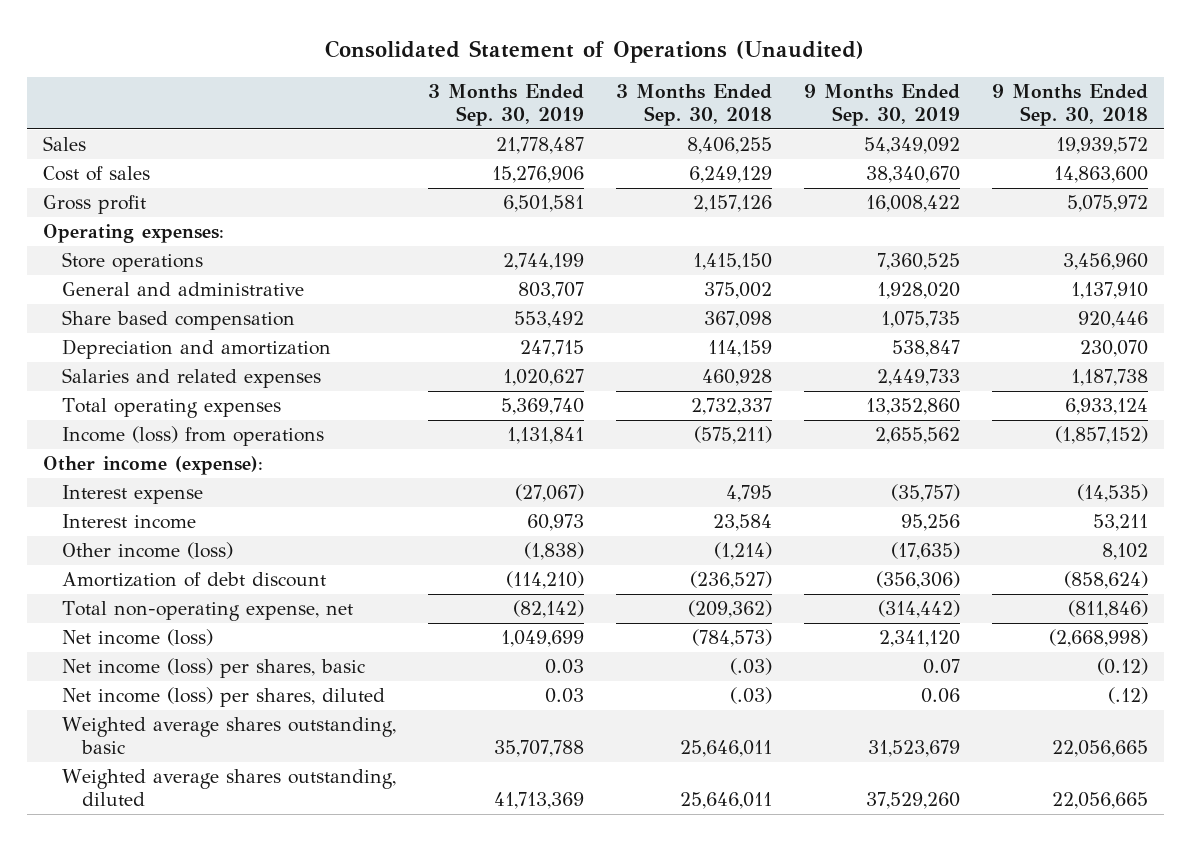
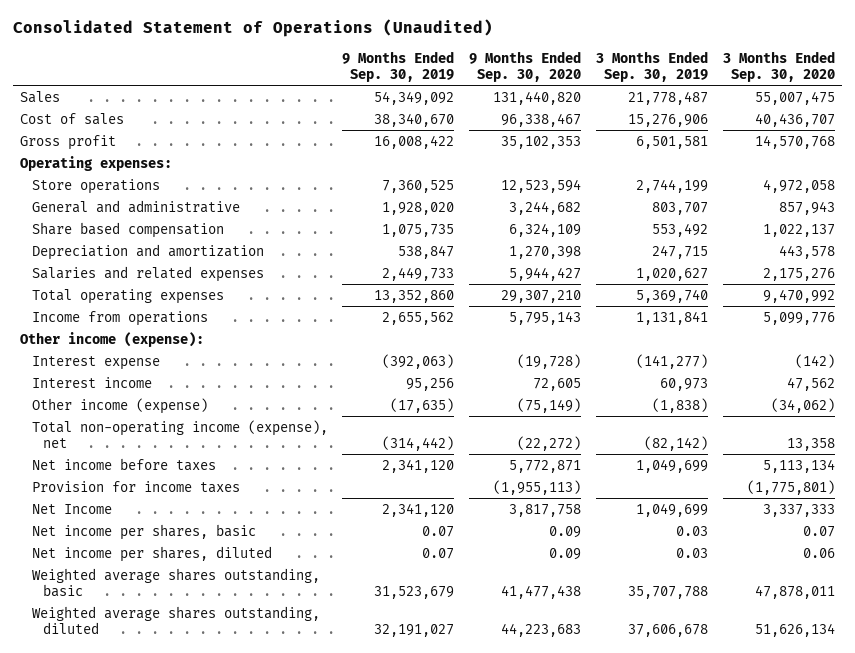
[616,83,773,126] 3 Months Ended Sep. 30, 2018 -> none
[992,83,1149,126] 9 Months Ended Sep. 30, 2018 -> none
none -> [469,50,582,83] 9 Months Ended Sep. 30, 2020
none -> [722,50,835,83] 3 Months Ended Sep. 30, 2020
[62,426,325,447] Income (loss) from operations -> [31,310,208,326] Income from operations
[515,484,585,503] (27,067) -> [636,353,709,369] (141,277)
[891,484,961,503] (35,757) -> [382,353,455,369] (392,063)
[62,572,327,588] Amortization of debt discount -> none
[62,542,234,560] Other income (loss) -> [31,397,208,414] Other income (expense)
[62,601,354,622] Total non-operating expense, net -> [31,419,328,449] Total non-operating income (expense), net
none -> [31,457,216,471] Net income before taxes
none -> [31,480,240,493] Provision for income taxes
[62,629,214,647] Net income (loss) -> [31,503,112,514] Net Income
[62,658,366,679] Net income (loss) per shares, basic -> [31,523,256,540] Net income per shares, basic
[62,687,386,708] Net income (loss) per shares, diluted -> [31,545,272,562] Net income per shares, diluted
[921,688,961,704] 0.06 -> [422,547,455,559] 0.07
[494,792,585,810] 41,713,369 -> [628,624,709,638] 37,606,678
[866,792,961,810] 37,529,260 -> [374,624,455,638] 32,191,027

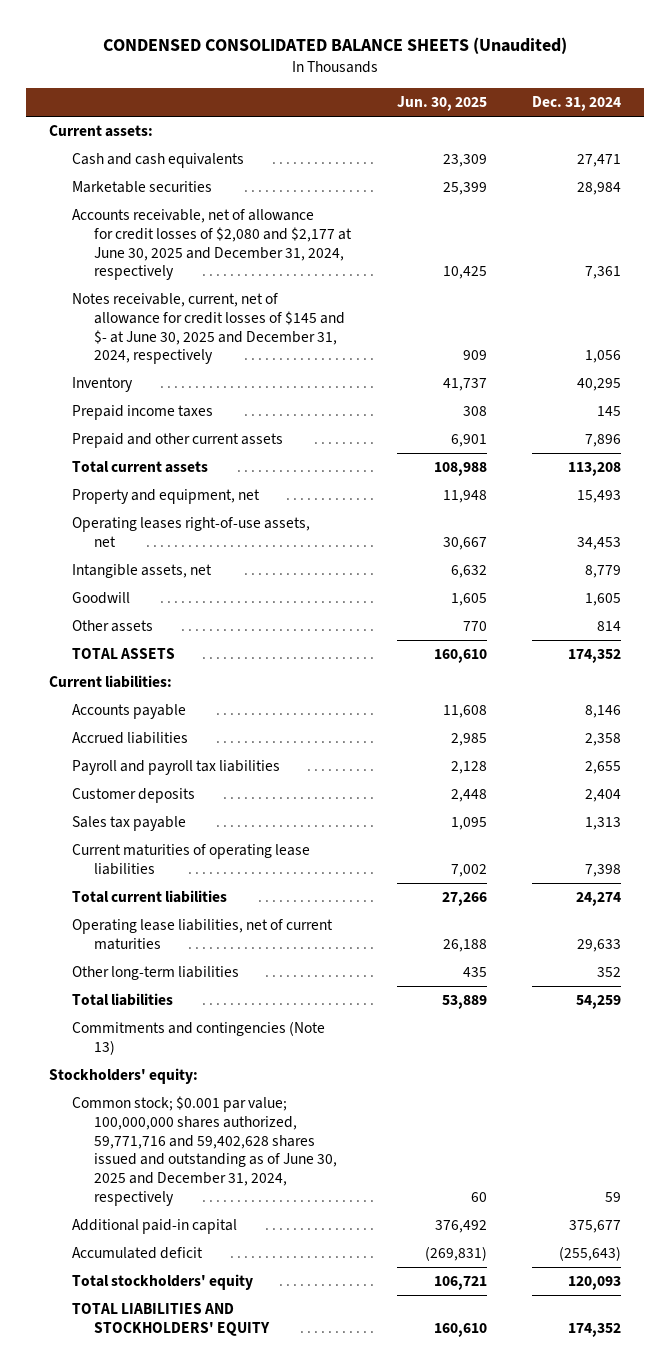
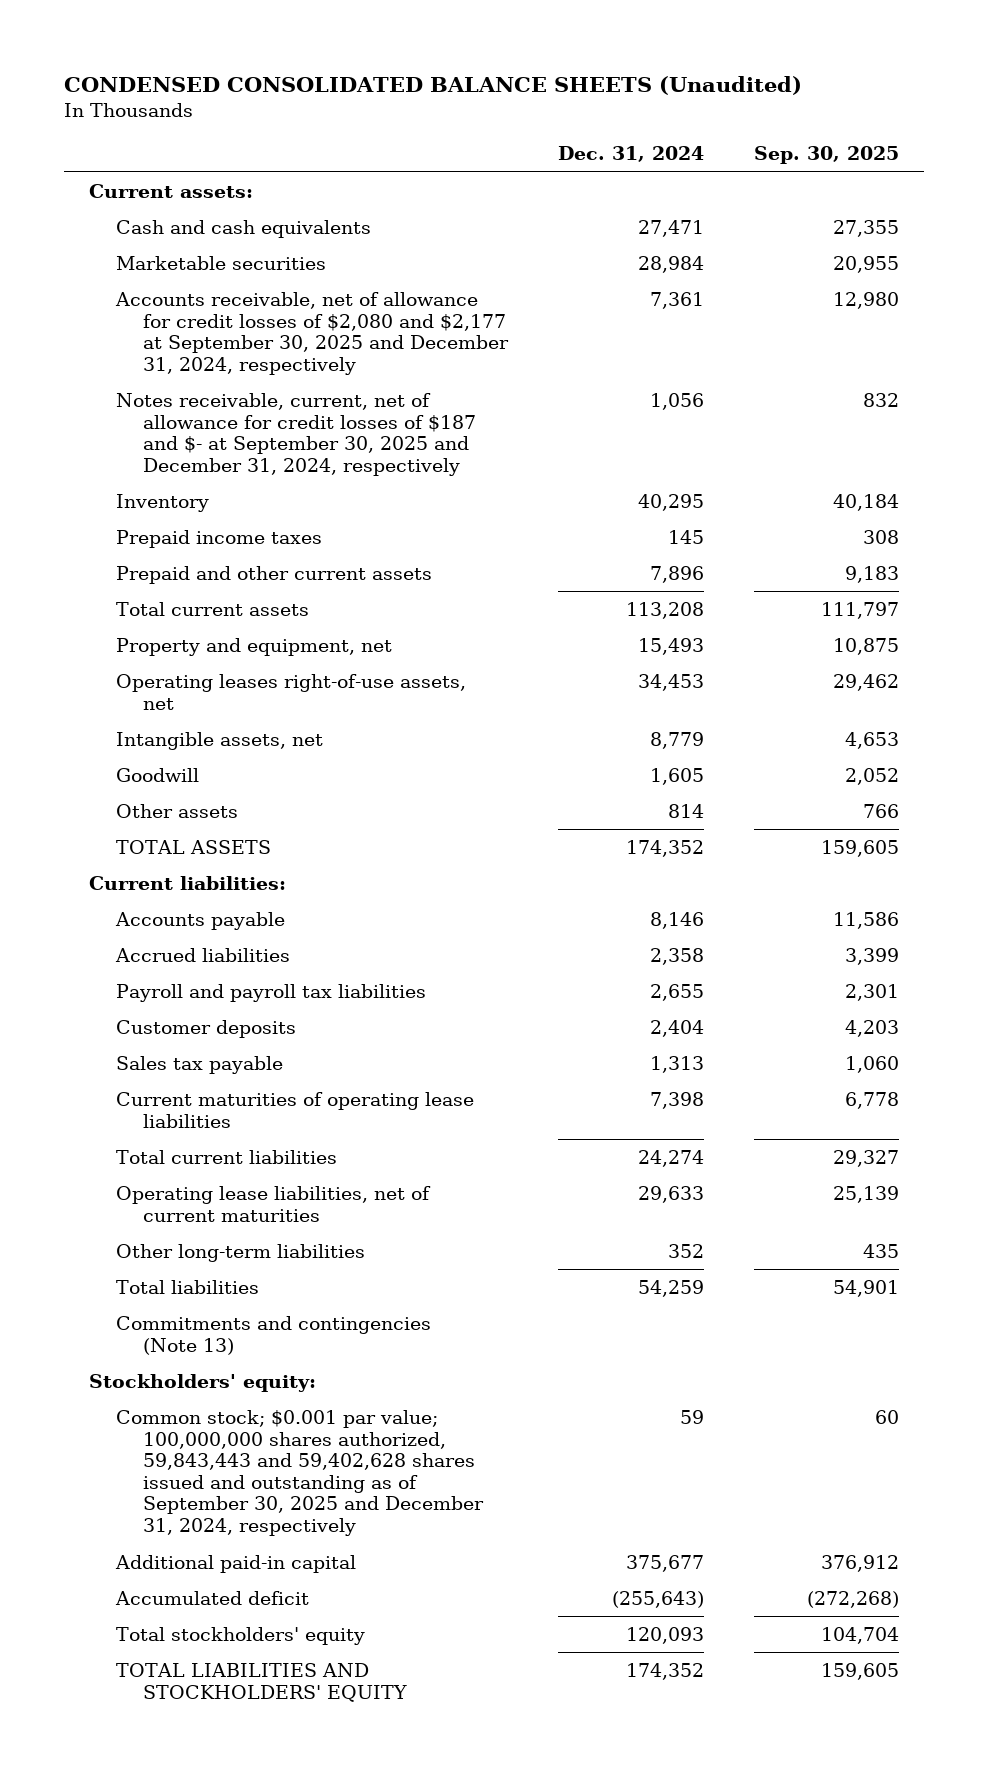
[396,95,487,111] Jun. 30, 2025 -> none
none -> [753,146,899,165] Sep. 30, 2025
[71,209,353,281] Accounts receivable, net of allowance for credit losses of $2,080 and $2,177 at June 30, 2025 and December 31, 2024, respectively -> [114,291,509,375] Accounts receivable, net of allowance for credit losses of $2,080 and $2,177 at September 30, 2025 and December 31, 2024, respectively
[71,293,346,365] Notes receivable, current, net of allowance for credit losses of $145 and $- at June 30, 2025 and December 31, 2024, respectively -> [115,392,476,476] Notes receivable, current, net of allowance for credit losses of $187 and $- at September 30, 2025 and December 31, 2024, respectively
[71,1096,338,1206] Common stock; $0.001 par value; 100,000,000 shares authorized, 59,771,716 and 59,402,628 shares issued and outstanding as of June 30, 2025 and December 31, 2024, respectively -> [115,1409,484,1537] Common stock; $0.001 par value; 100,000,000 shares authorized, 59,843,443 and 59,402,628 shares issued and outstanding as of September 30, 2025 and December 31, 2024, respectively

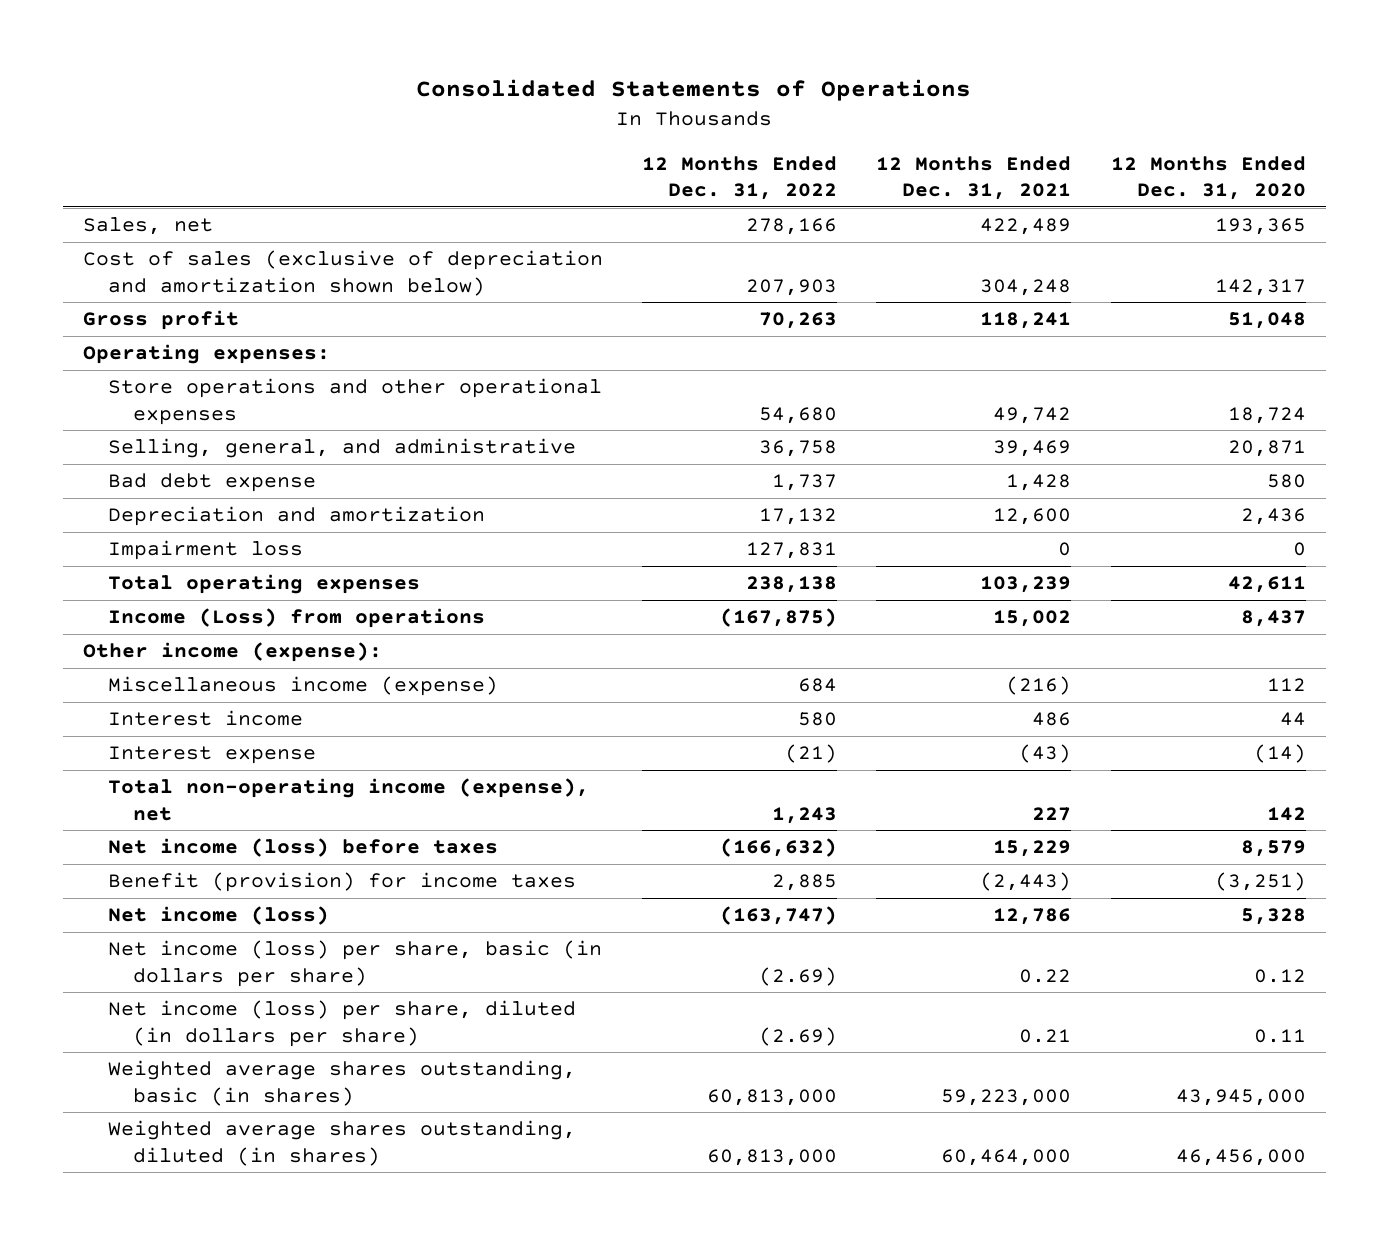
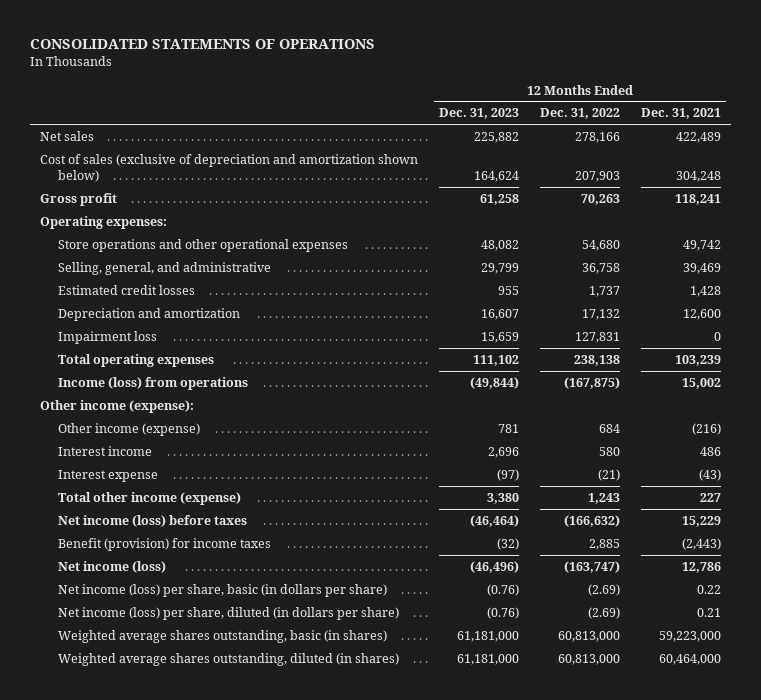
[416,79,972,102] Consolidated Statements of Operations -> [29,39,375,50] CONSOLIDATED STATEMENTS OF OPERATIONS
[1110,155,1306,201] 12 Months Ended Dec. 31, 2020 -> none
none -> [438,108,519,120] Dec. 31, 2023
[82,217,213,236] Sales, net -> [40,130,95,141] Net sales
[107,473,316,493] Bad debt expense -> [58,284,196,295] Estimated credit losses
[107,608,485,629] Income (Loss) from operations -> [58,376,249,390] Income (loss) from operations
[107,676,498,697] Miscellaneous income (expense) -> [58,422,201,436] Other income (expense)
[107,778,589,821] Total non-operating income (expense), net -> [58,491,242,505] Total other income (expense)

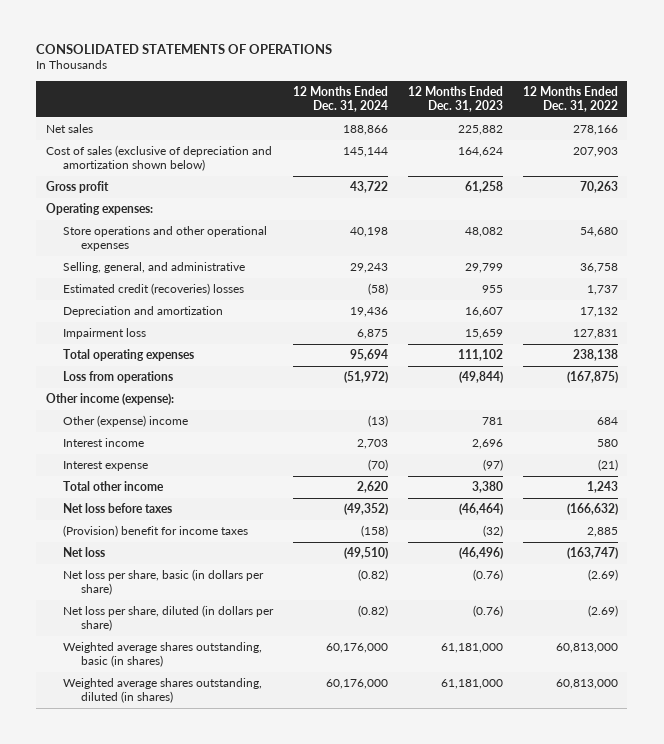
[640,108,721,120] Dec. 31, 2021 -> none
none -> [293,85,389,112] 12 Months Ended Dec. 31, 2024
[58,284,196,295] Estimated credit losses -> [63,283,245,296] Estimated credit (recoveries) losses
[58,376,249,390] Income (loss) from operations -> [63,371,174,384] Loss from operations
[58,422,201,436] Other income (expense) -> [63,415,189,428] Other (expense) income
[58,491,242,505] Total other income (expense) -> [63,481,165,492] Total other income
[58,514,248,527] Net income (loss) before taxes -> [63,503,173,514] Net loss before taxes
[58,537,272,551] Benefit (provision) for income taxes -> [63,525,249,538] (Provision) benefit for income taxes
[58,560,167,573] Net income (loss) -> [63,547,106,558] Net loss
[58,583,388,597] Net income (loss) per share, basic (in dollars per share) -> [63,569,265,596] Net loss per share, basic (in dollars per share)
[58,606,400,620] Net income (loss) per share, diluted (in dollars per share) -> [63,605,275,632] Net loss per share, diluted (in dollars per share)

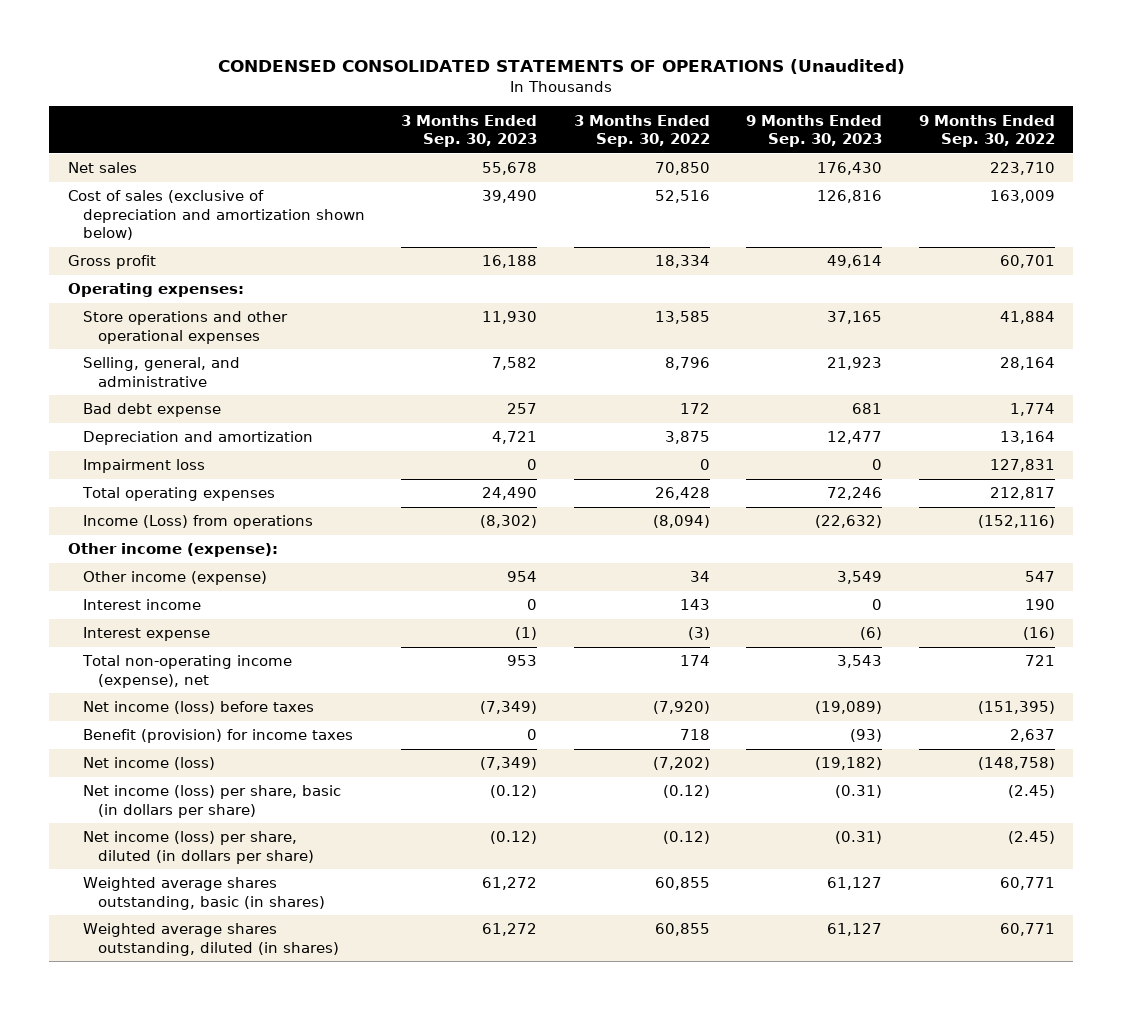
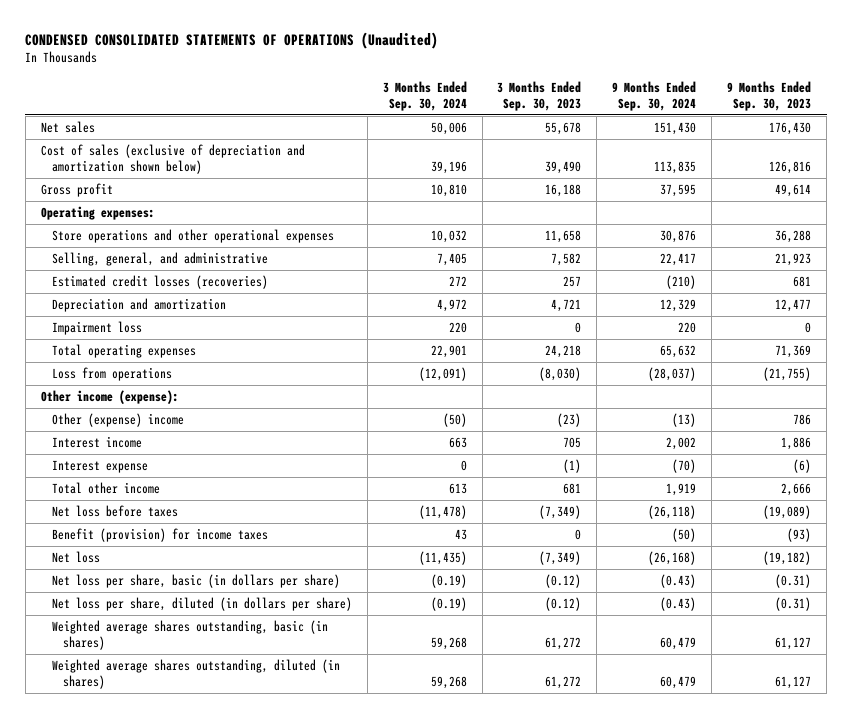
[573,114,710,147] 3 Months Ended Sep. 30, 2022 -> none
[918,114,1055,147] 9 Months Ended Sep. 30, 2022 -> none
none -> [382,80,467,111] 3 Months Ended Sep. 30, 2024
none -> [612,80,697,111] 9 Months Ended Sep. 30, 2024
[482,311,538,325] 11,930 -> [545,230,582,244] 11,658
[827,311,883,325] 37,165 -> [775,230,812,244] 36,288
[82,403,221,418] Bad debt expense -> [51,275,268,290] Estimated credit losses (recoveries)
[482,487,538,501] 24,490 -> [545,345,582,359] 24,218
[827,487,883,501] 72,246 -> [775,345,812,359] 71,369
[82,515,313,530] Income (Loss) from operations -> [51,367,172,382] Loss from operations
[480,515,538,529] (8,302) -> [539,367,582,382] (8,030)
[815,515,883,529] (22,632) -> [763,367,812,382] (21,755)
[82,571,267,586] Other income (expense) -> [51,413,184,428] Other (expense) income
[507,571,538,583] 954 -> [557,413,582,428] (23)
[837,571,883,585] 3,549 -> [793,414,812,426] 786
[527,599,538,611] 0 -> [563,437,582,449] 705
[872,599,883,611] 0 -> [781,437,812,451] 1,886
[81,655,292,688] Total non-operating income (expense), net -> [51,482,160,495] Total other income
[507,655,538,667] 953 -> [563,483,582,495] 681
[837,655,883,669] 3,543 -> [781,483,812,497] 2,666
[82,701,314,715] Net income (loss) before taxes -> [51,505,178,518] Net loss before taxes
[82,757,215,771] Net income (loss) -> [51,551,100,564] Net loss
[82,785,341,818] Net income (loss) per share, basic (in dollars per share) -> [51,574,340,589] Net loss per share, basic (in dollars per share)
[82,831,314,864] Net income (loss) per share, diluted (in dollars per share) -> [51,597,352,612] Net loss per share, diluted (in dollars per share)

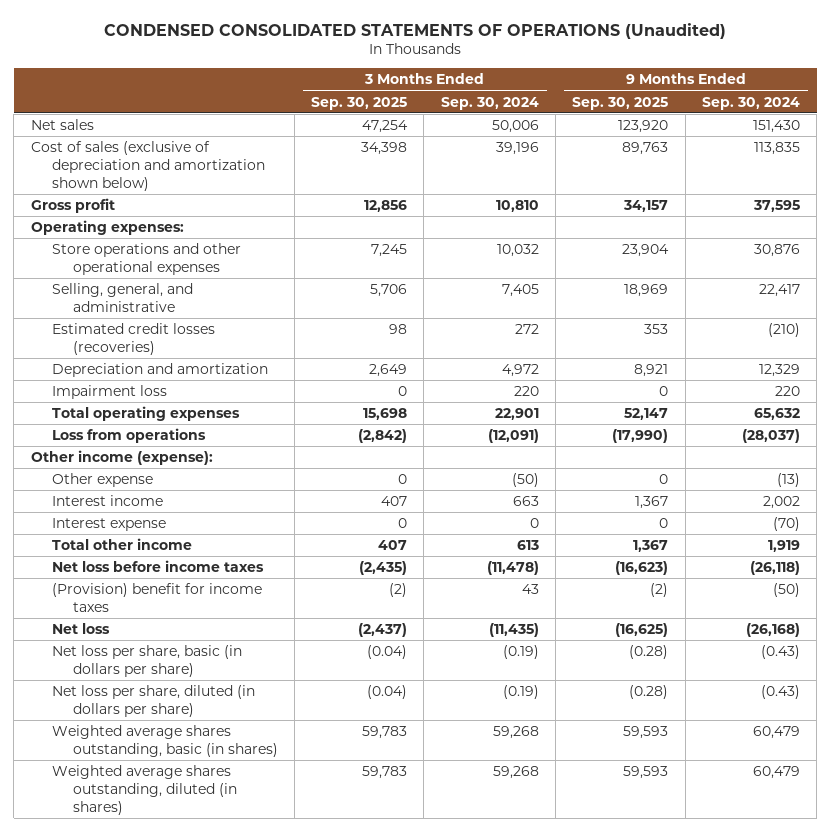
[497,80,582,111] 3 Months Ended Sep. 30, 2023 -> none
[727,80,812,111] 9 Months Ended Sep. 30, 2023 -> none
none -> [311,96,408,110] Sep. 30, 2025
none -> [572,96,669,110] Sep. 30, 2025
[51,413,184,428] Other (expense) income -> [51,472,153,487] Other expense
[51,505,178,518] Net loss before taxes -> [51,559,264,572] Net loss before income taxes
[51,528,268,543] Benefit (provision) for income taxes -> [51,582,262,612] (Provision) benefit for income taxes

